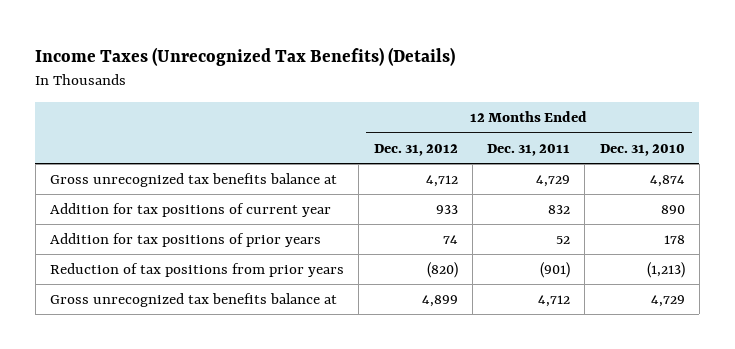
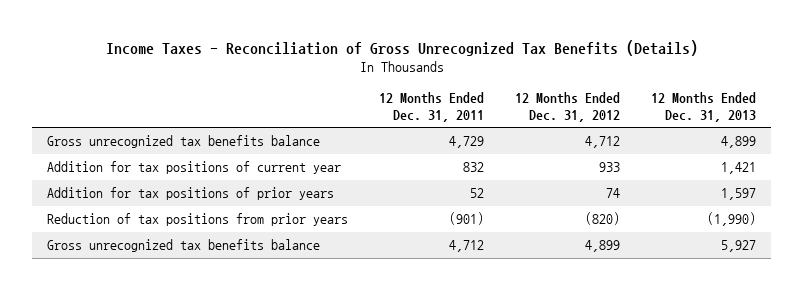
[35,46,456,66] Income Taxes (Unrecognized Tax Benefits) (Details) -> [105,40,698,57] Income Taxes - Reconciliation of Gross Unrecognized Tax Benefits (Details)
[599,143,685,156] Dec. 31, 2010 -> none
none -> [651,92,757,122] 12 Months Ended Dec. 31, 2013
[50,173,338,188] Gross unrecognized tax benefits balance at -> [47,135,321,149] Gross unrecognized tax benefits balance
[50,293,338,308] Gross unrecognized tax benefits balance at -> [47,239,321,253] Gross unrecognized tax benefits balance

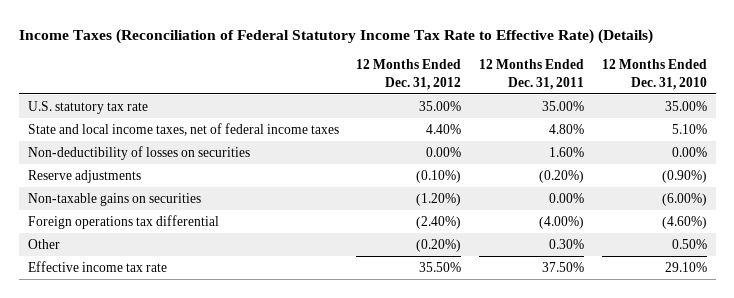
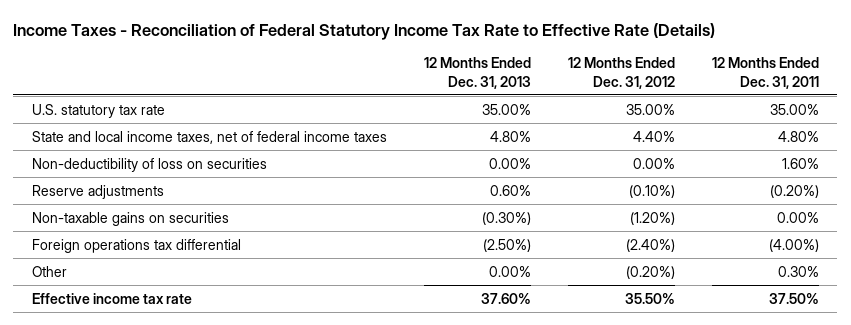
[18,28,653,44] Income Taxes (Reconciliation of Federal Statutory Income Tax Rate to Effective Rate) (Details) -> [13,22,716,40] Income Taxes - Reconciliation of Federal Statutory Income Tax Rate to Effective Rate (Details)
[601,59,707,90] 12 Months Ended Dec. 31, 2010 -> none
none -> [423,57,531,89] 12 Months Ended Dec. 31, 2013
[27,145,250,160] Non-deductibility of losses on securities -> [31,157,267,172] Non-deductibility of loss on securities

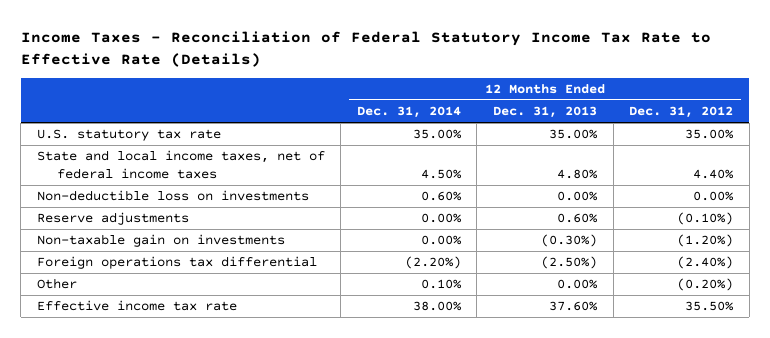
[711,57,819,89] 12 Months Ended Dec. 31, 2011 -> none
none -> [356,106,461,119] Dec. 31, 2014
[31,157,267,172] Non-deductibility of loss on securities -> [36,190,309,202] Non-deductible loss on investments
[31,211,229,226] Non-taxable gains on securities -> [36,234,285,248] Non-taxable gain on investments

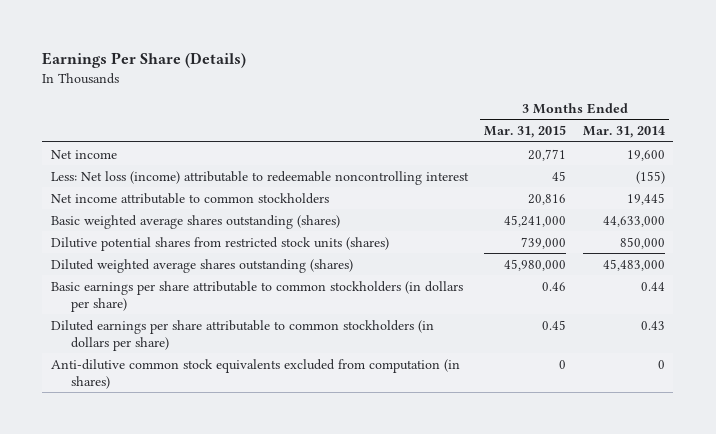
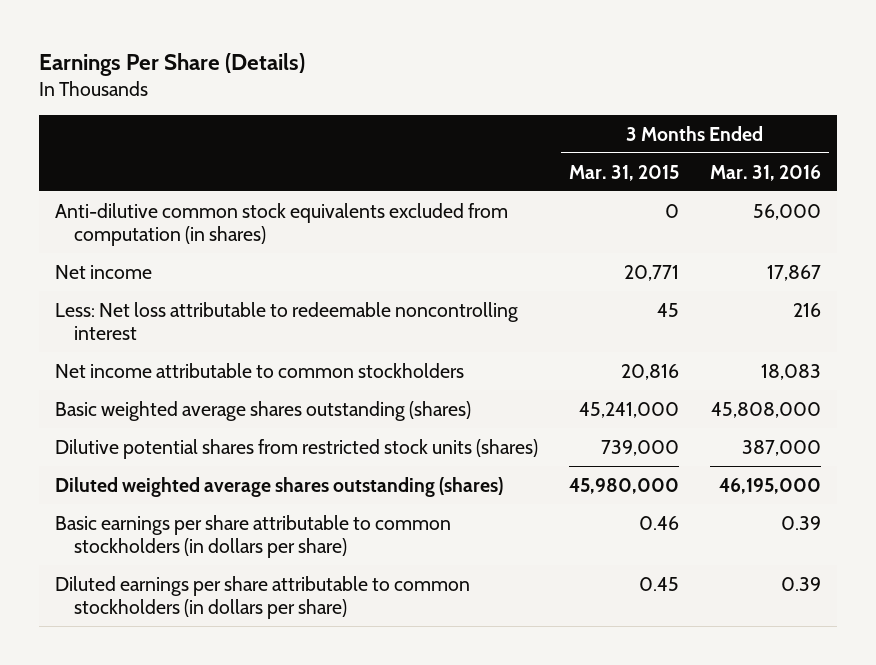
[582,126,665,139] Mar. 31, 2014 -> none
none -> [710,164,822,181] Mar. 31, 2016
[50,358,460,389] Anti-dilutive common stock equivalents excluded from computation (in shares) -> [54,202,508,246] Anti-dilutive common stock equivalents excluded from computation (in shares)
[50,170,469,185] Less: Net loss (income) attributable to redeemable noncontrolling interest -> [54,301,518,340] Less: Net loss attributable to redeemable noncontrolling interest

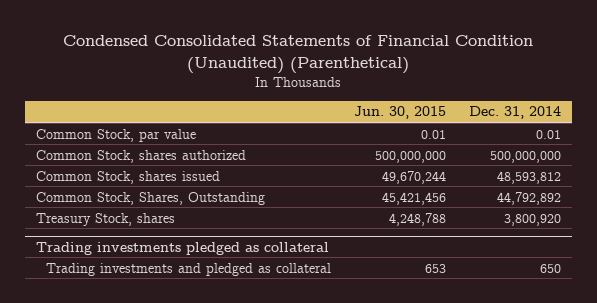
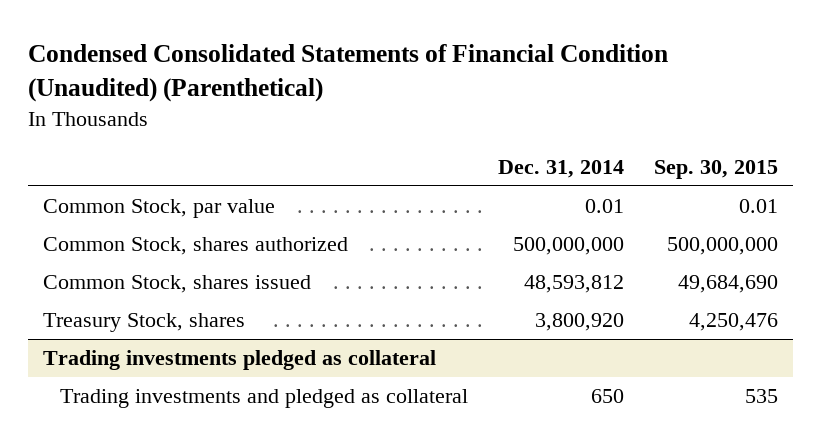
[354,106,447,120] Jun. 30, 2015 -> none
none -> [653,160,778,180] Sep. 30, 2015
[36,191,266,205] Common Stock, Shares, Outstanding -> none

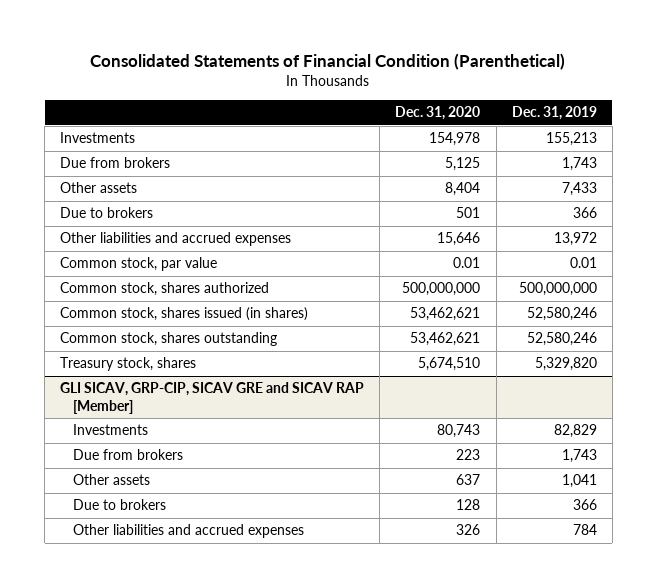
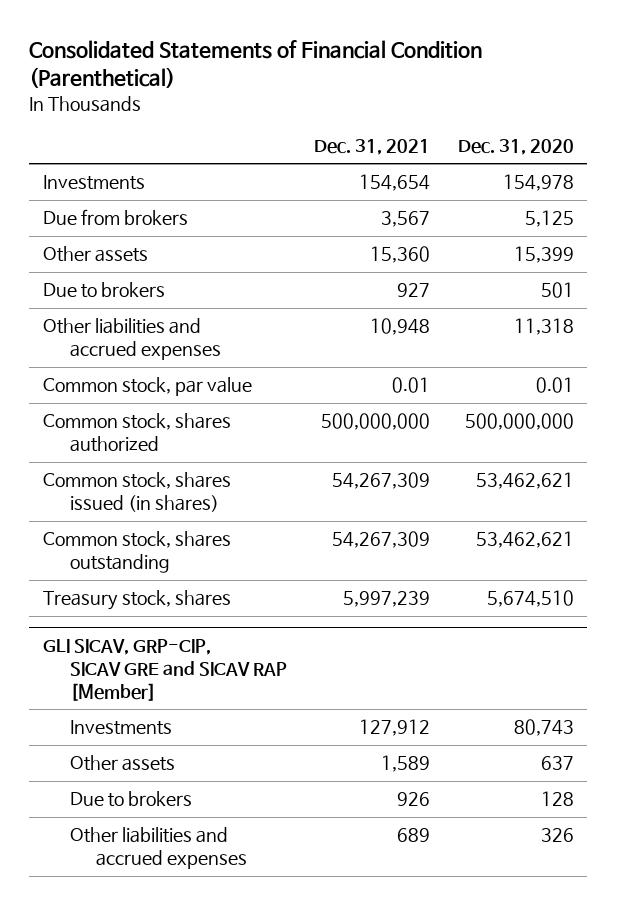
[511,106,597,121] Dec. 31, 2019 -> none
none -> [314,139,431,156] Dec. 31, 2021
[445,182,481,197] 8,404 -> [513,246,574,264] 15,399
[437,232,481,247] 15,646 -> [513,318,574,336] 11,318
[73,449,184,461] Due from brokers -> none

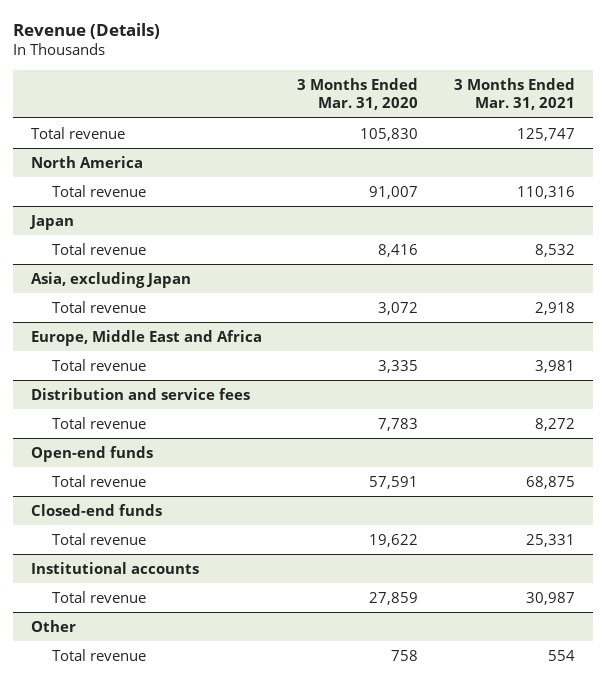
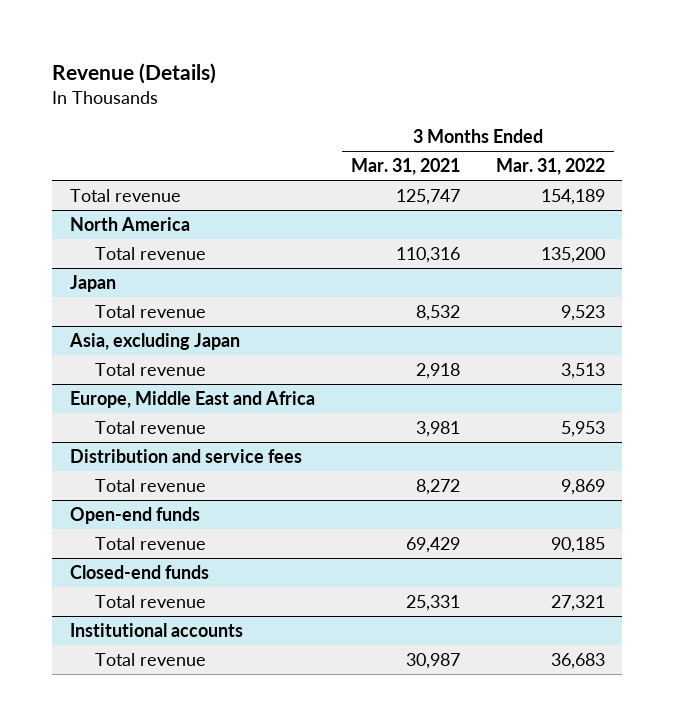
[297,77,419,111] 3 Months Ended Mar. 31, 2020 -> none
none -> [495,158,605,176] Mar. 31, 2022
[525,475,575,489] 68,875 -> [405,537,460,554] 69,429
[30,619,76,632] Other -> none
[51,648,146,661] Total revenue -> none

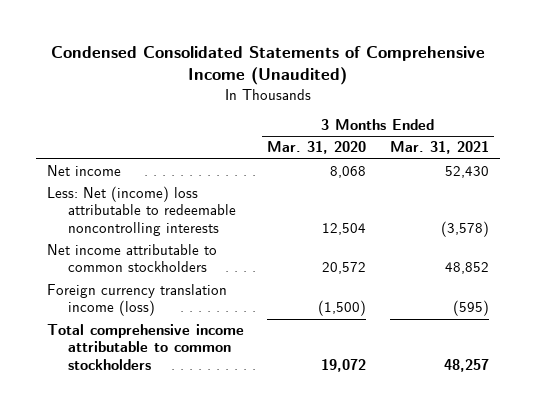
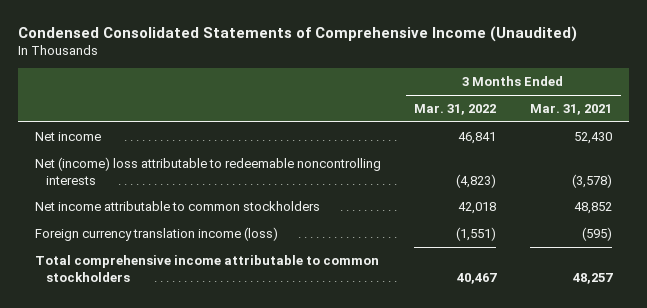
[267,141,367,155] Mar. 31, 2020 -> none
none -> [414,104,497,116] Mar. 31, 2022
[47,186,237,236] Less: Net (income) loss attributable to redeemable noncontrolling interests -> [34,156,381,185] Net (income) loss attributable to redeemable noncontrolling interests

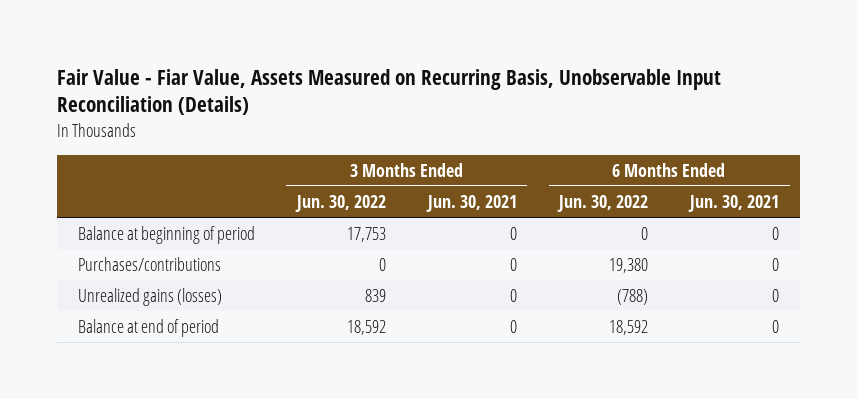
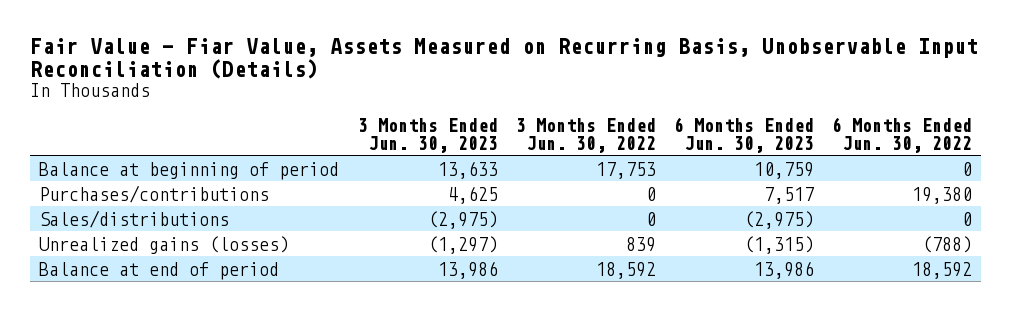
[425,194,517,212] Jun. 30, 2021 -> none
[688,194,780,212] Jun. 30, 2021 -> none
none -> [357,118,498,153] 3 Months Ended Jun. 30, 2023
none -> [673,117,814,153] 6 Months Ended Jun. 30, 2023
none -> [39,209,230,228] Sales/distributions

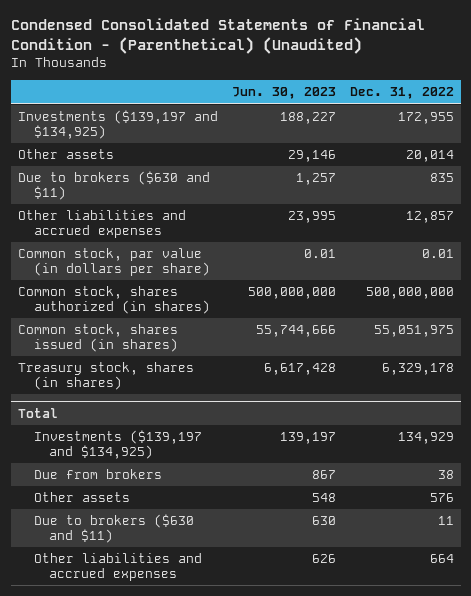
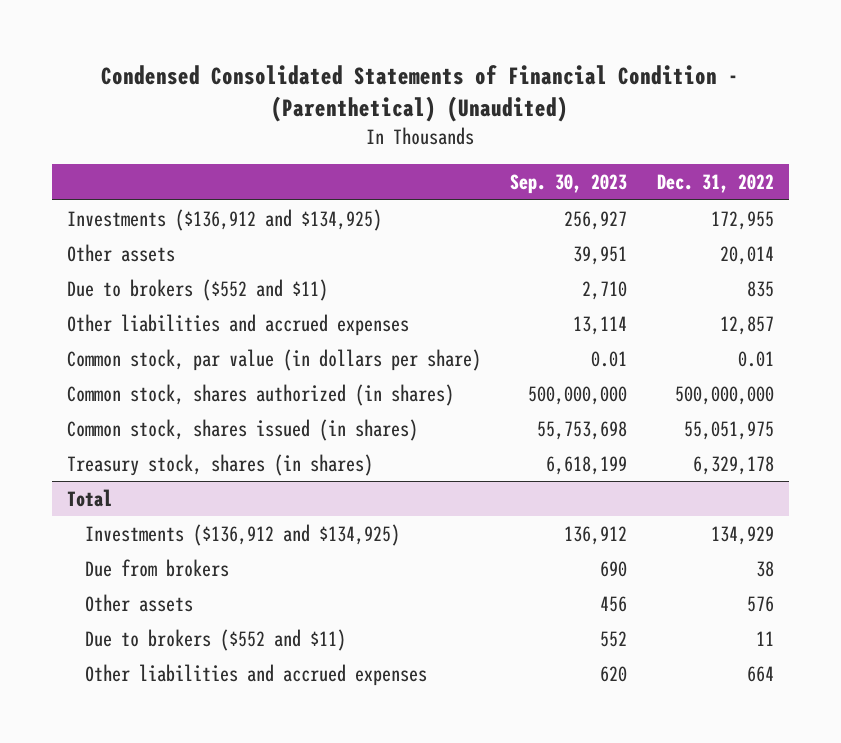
[231,87,336,100] Jun. 30, 2023 -> none
none -> [510,174,628,195] Sep. 30, 2023
[17,110,218,139] Investments ($139,197 and $134,925) -> [66,208,382,231] Investments ($136,912 and $134,925)
[17,171,210,200] Due to brokers ($630 and $11) -> [66,278,328,301] Due to brokers ($552 and $11)
[33,430,202,459] Investments ($139,197 and $134,925) -> [84,523,400,546] Investments ($136,912 and $134,925)
[33,514,194,543] Due to brokers ($630 and $11) -> [84,628,346,651] Due to brokers ($552 and $11)

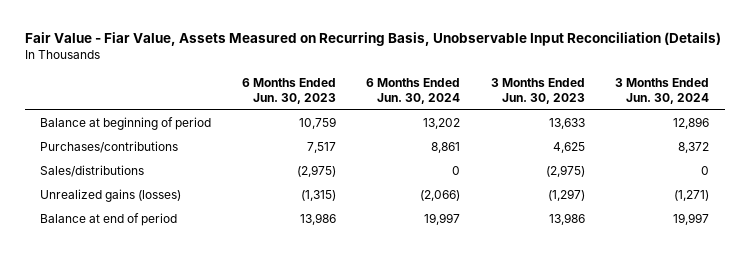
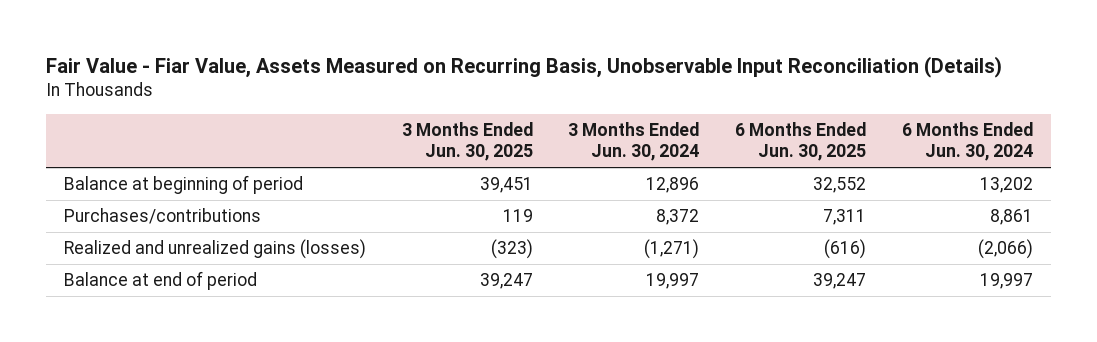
[241,78,336,105] 6 Months Ended Jun. 30, 2023 -> none
[490,78,585,105] 3 Months Ended Jun. 30, 2023 -> none
none -> [401,121,533,162] 3 Months Ended Jun. 30, 2025
none -> [735,121,867,162] 6 Months Ended Jun. 30, 2025
[40,165,145,178] Sales/distributions -> none
[40,189,182,203] Unrealized gains (losses) -> [63,239,366,260] Realized and unrealized gains (losses)

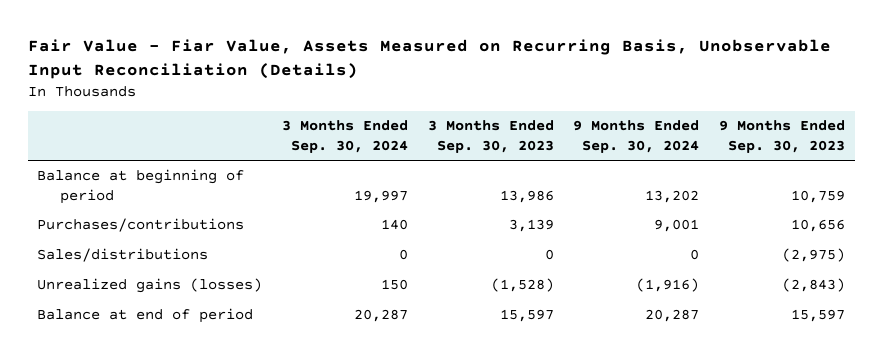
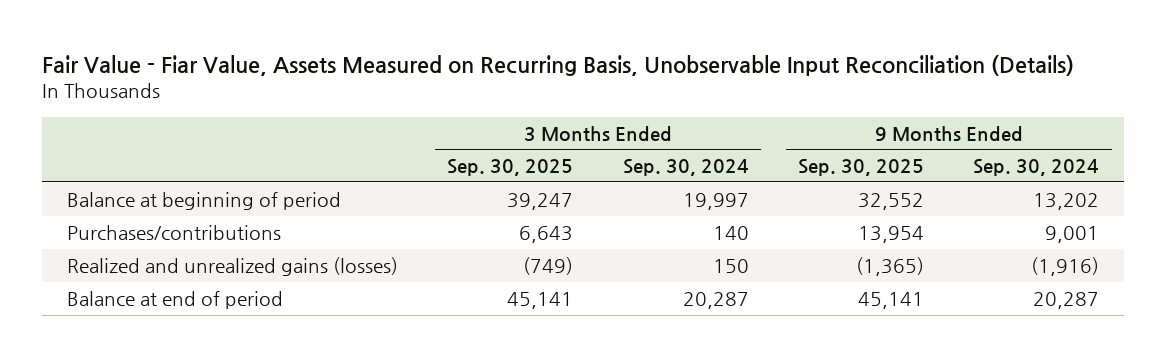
[427,120,554,153] 3 Months Ended Sep. 30, 2023 -> none
[718,120,845,153] 9 Months Ended Sep. 30, 2023 -> none
none -> [447,159,574,177] Sep. 30, 2025
none -> [797,159,924,177] Sep. 30, 2025
[37,248,209,263] Sales/distributions -> none
[37,278,263,294] Unrealized gains (losses) -> [66,257,398,277] Realized and unrealized gains (losses)

